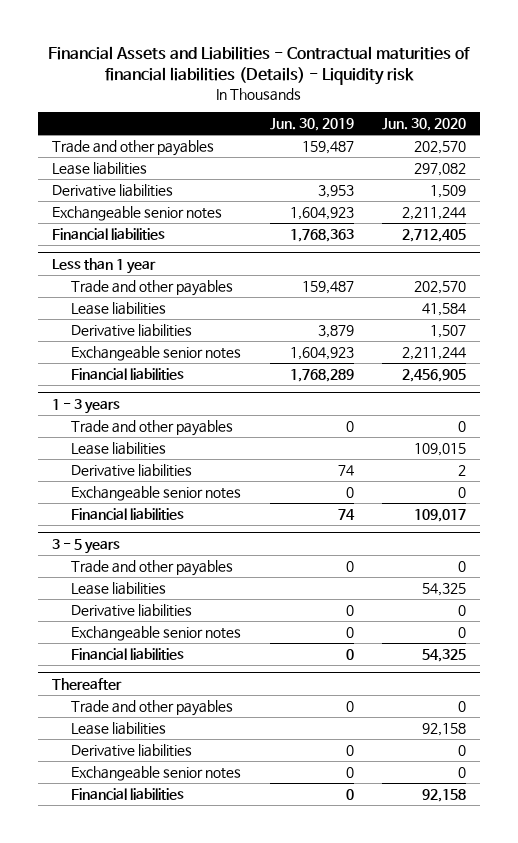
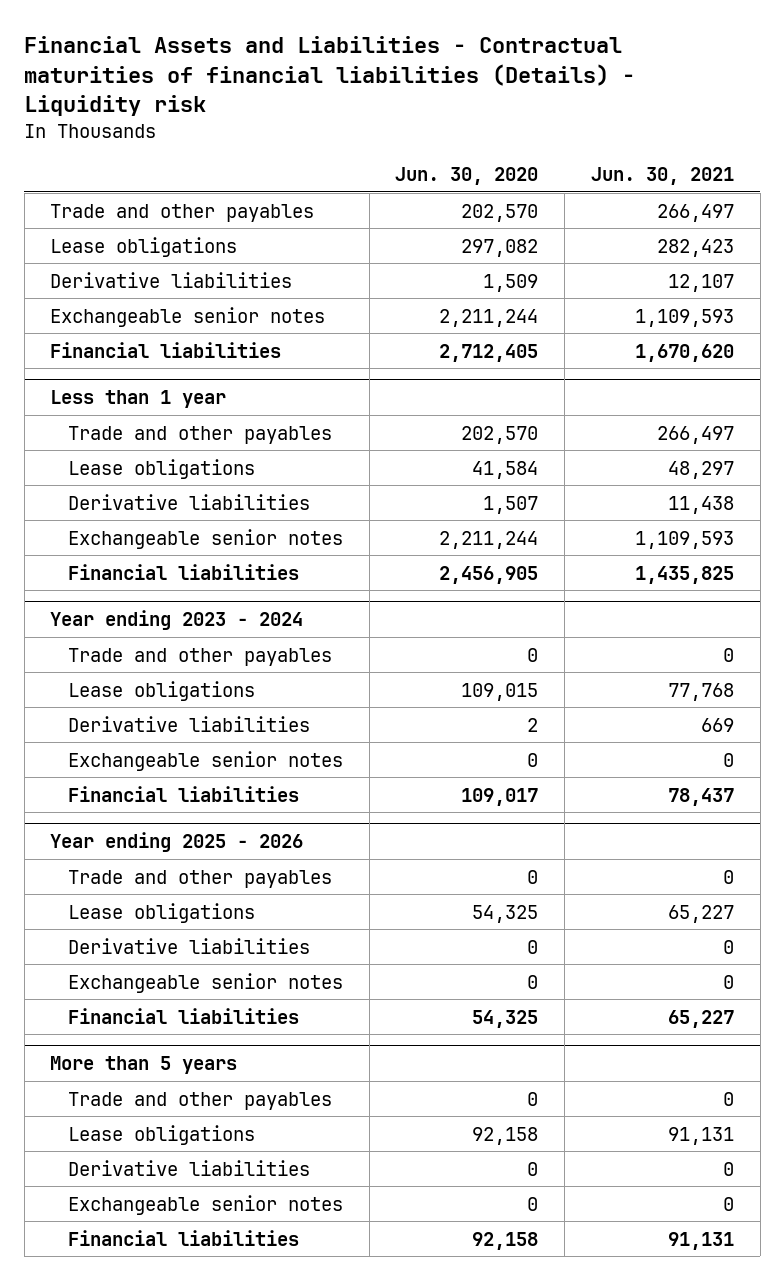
[269,118,354,132] Jun. 30, 2019 -> none
none -> [590,167,734,186] Jun. 30, 2021
[52,161,148,175] Lease liabilities -> [50,236,238,257] Lease obligations
[71,301,167,315] Lease liabilities -> [67,458,255,479] Lease obligations
[52,398,121,414] 1 - 3 years -> [50,610,304,631] Year ending 2023 - 2024
[71,441,167,455] Lease liabilities -> [67,680,255,701] Lease obligations
[52,538,121,554] 3 - 5 years -> [50,832,304,853] Year ending 2025 - 2026
[71,581,167,595] Lease liabilities -> [67,902,255,923] Lease obligations
[52,677,123,690] Thereafter -> [50,1056,238,1075] More than 5 years
[71,721,167,735] Lease liabilities -> [67,1124,255,1145] Lease obligations

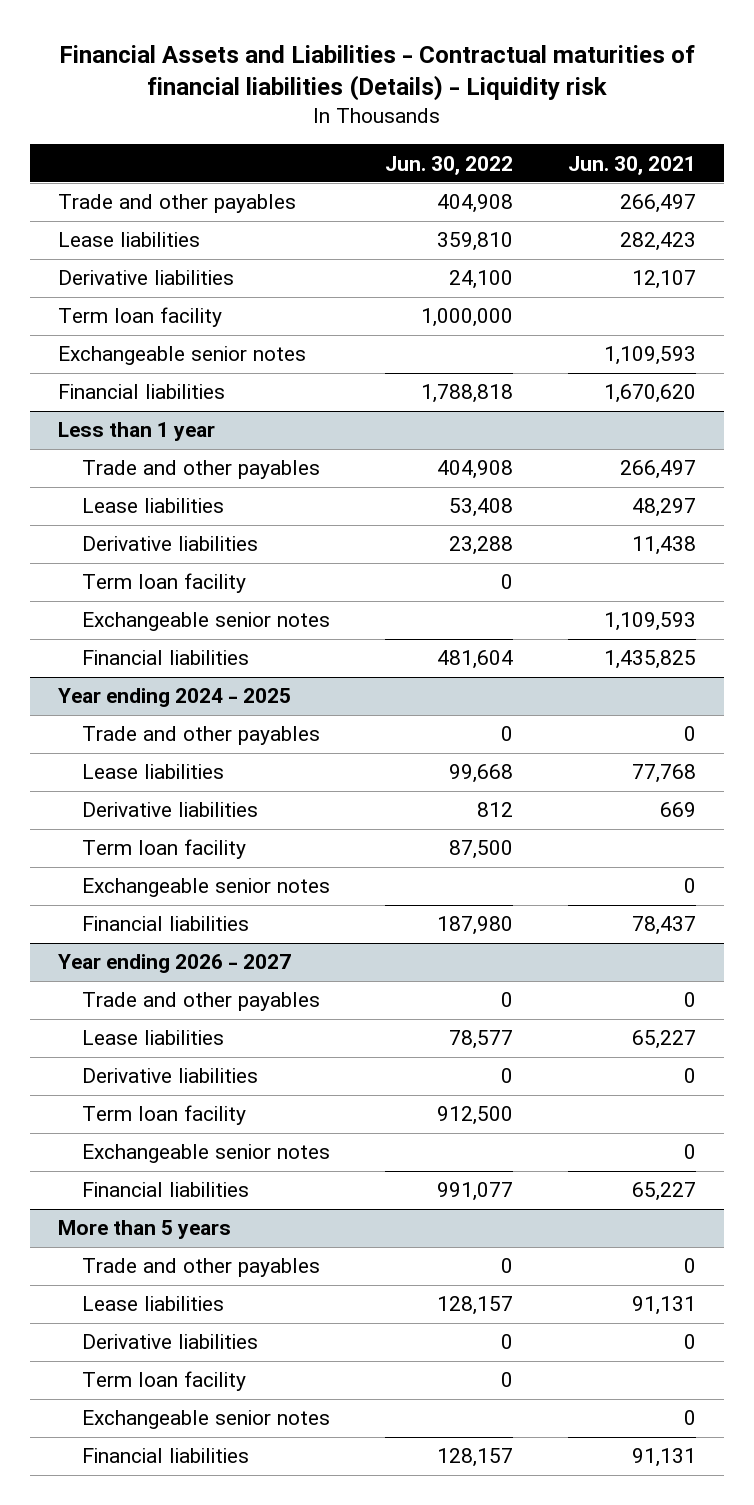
[395,167,539,186] Jun. 30, 2020 -> none
none -> [385,155,514,175] Jun. 30, 2022
[50,236,238,257] Lease obligations -> [57,232,200,248] Lease liabilities
none -> [57,307,222,328] Term loan facility
[67,458,255,479] Lease obligations -> [82,498,225,514] Lease liabilities
none -> [82,573,247,594] Term loan facility
[50,610,304,631] Year ending 2023 - 2024 -> [57,688,291,708] Year ending 2024 - 2025
[67,680,255,701] Lease obligations -> [82,764,225,780] Lease liabilities
none -> [82,839,247,860] Term loan facility
[50,832,304,853] Year ending 2025 - 2026 -> [57,954,291,974] Year ending 2026 - 2027
[67,902,255,923] Lease obligations -> [82,1030,225,1046] Lease liabilities
none -> [82,1105,247,1126] Term loan facility
[67,1124,255,1145] Lease obligations -> [82,1296,225,1312] Lease liabilities
none -> [82,1371,247,1392] Term loan facility

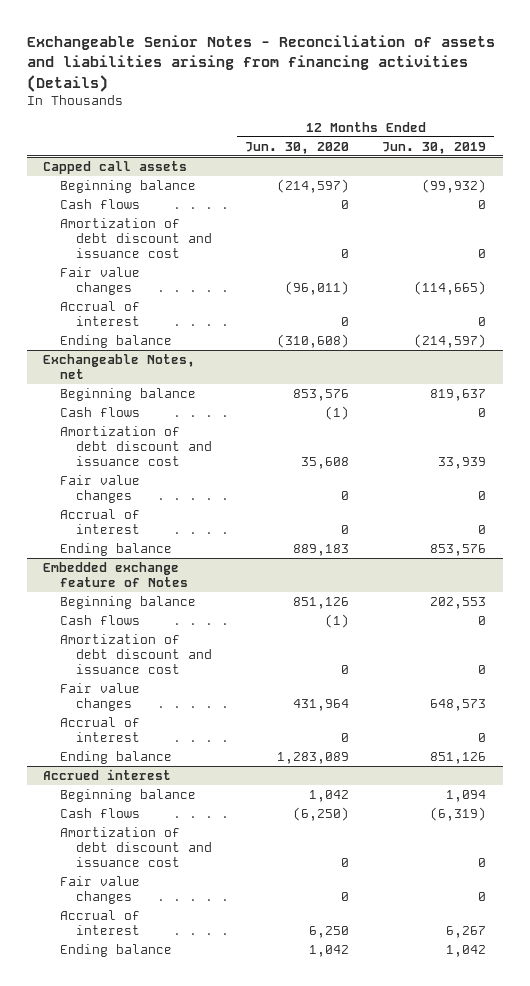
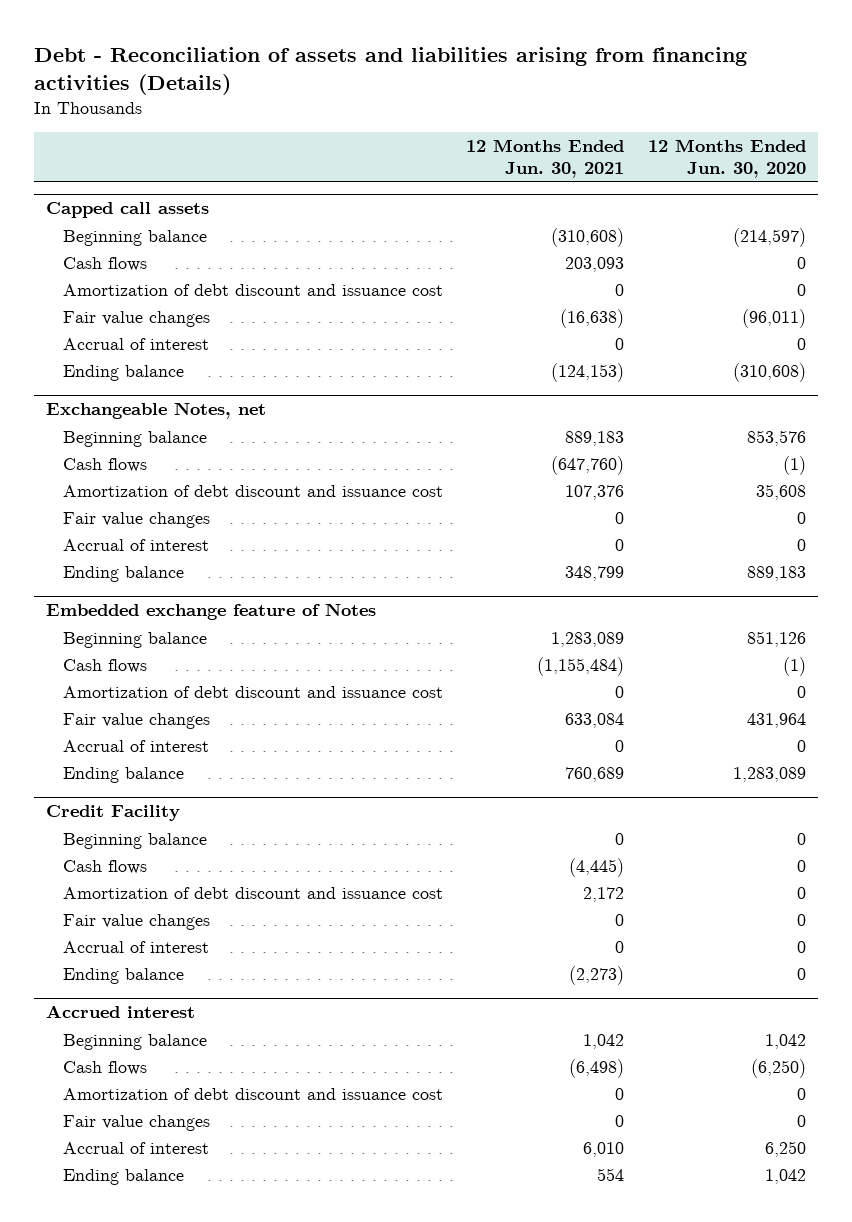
[26,35,495,92] Exchangeable Senior Notes - Reconciliation of assets and liabilities arising from financing activities (Details) -> [34,47,748,95] Debt - Reconciliation of assets and liabilities arising from financing activities (Details)
[382,141,487,154] Jun. 30, 2019 -> none
none -> [466,138,625,179] 12 Months Ended Jun. 30, 2021
none -> [46,805,181,822] Credit Facility
none -> [62,832,207,849] Beginning balance
none -> [62,859,147,874] Cash flows
none -> [62,886,443,899] Amortization of debt discount and issuance cost
none -> [62,913,210,930] Fair value changes
none -> [62,940,209,953] Accrual of interest
none -> [62,967,184,984] Ending balance

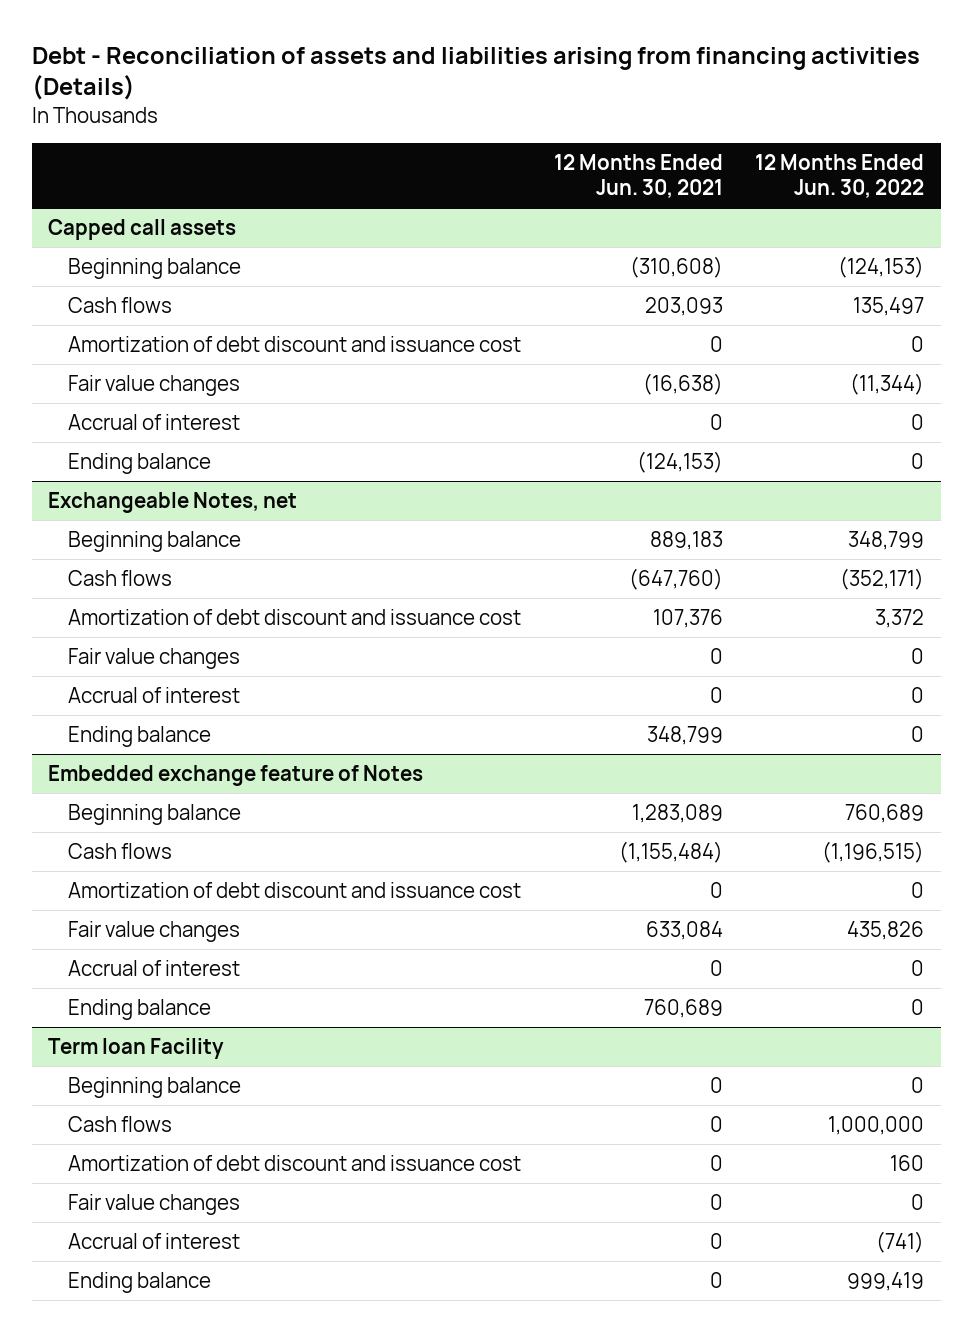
[647,138,806,179] 12 Months Ended Jun. 30, 2020 -> none
none -> [755,154,925,198] 12 Months Ended Jun. 30, 2022
[46,805,181,822] Credit Facility -> [48,1038,225,1060] Term loan Facility
[62,886,443,899] Amortization of debt discount and issuance cost -> none
[62,913,210,930] Fair value changes -> none
[62,940,209,953] Accrual of interest -> none
[62,967,184,984] Ending balance -> none
[46,1005,196,1019] Accrued interest -> none
[62,1033,207,1050] Beginning balance -> none
[62,1060,147,1075] Cash flows -> none
[569,857,625,877] (4,445) -> [709,1116,723,1133] 0
[583,1141,625,1157] 6,010 -> [709,1233,723,1250] 0
[597,1167,625,1181] 554 -> [709,1272,723,1289] 0

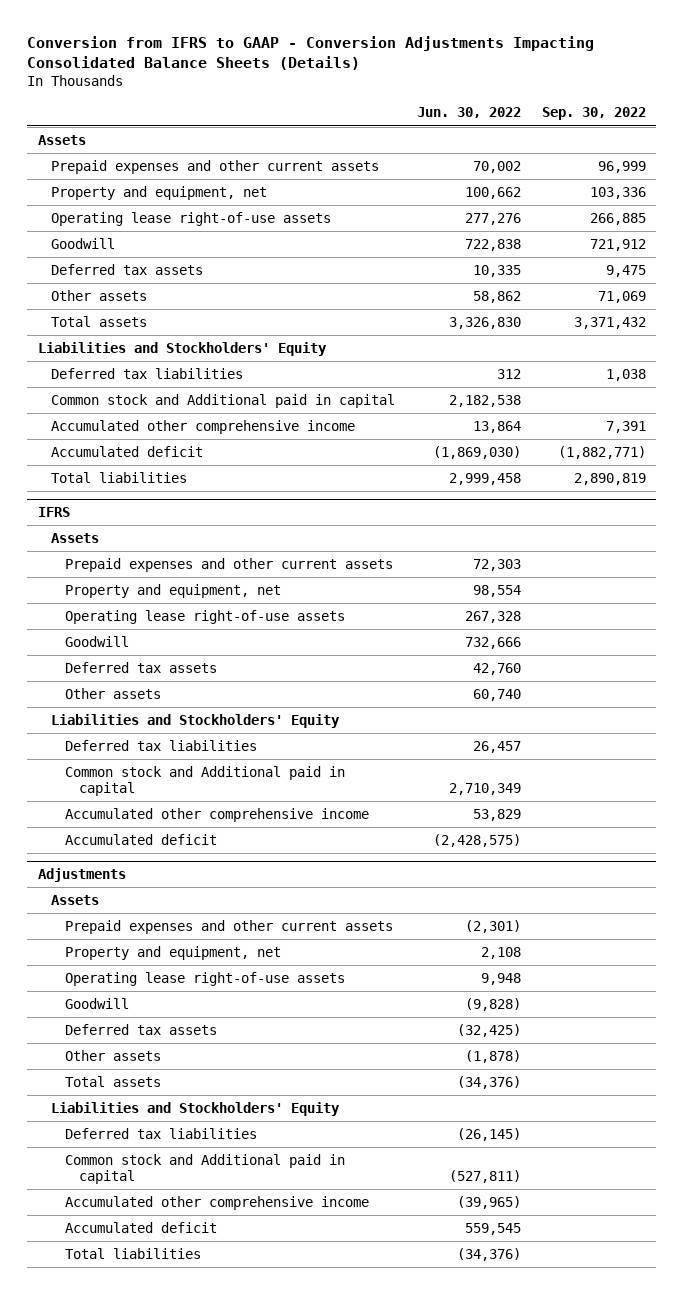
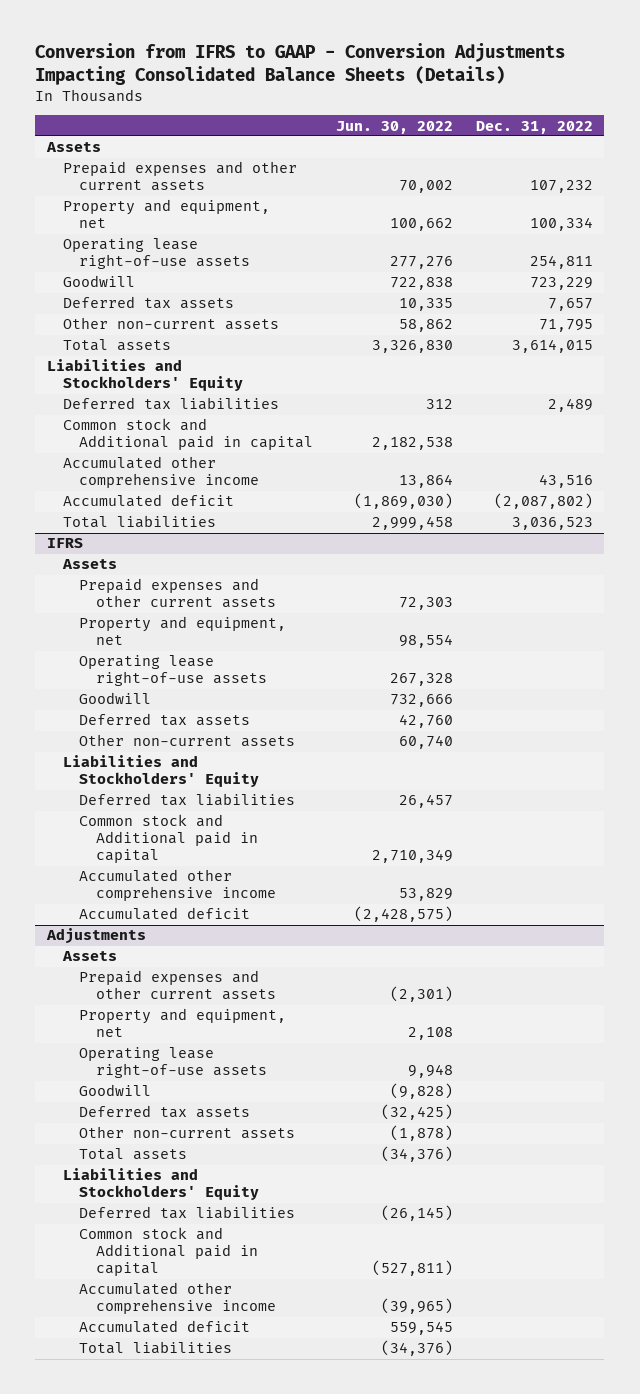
[541,107,646,121] Sep. 30, 2022 -> none
none -> [476,120,594,134] Dec. 31, 2022
[51,290,148,302] Other assets -> [63,317,280,331] Other non-current assets
[65,688,162,700] Other assets -> [79,734,296,748] Other non-current assets
[65,1050,162,1062] Other assets -> [79,1126,296,1140] Other non-current assets

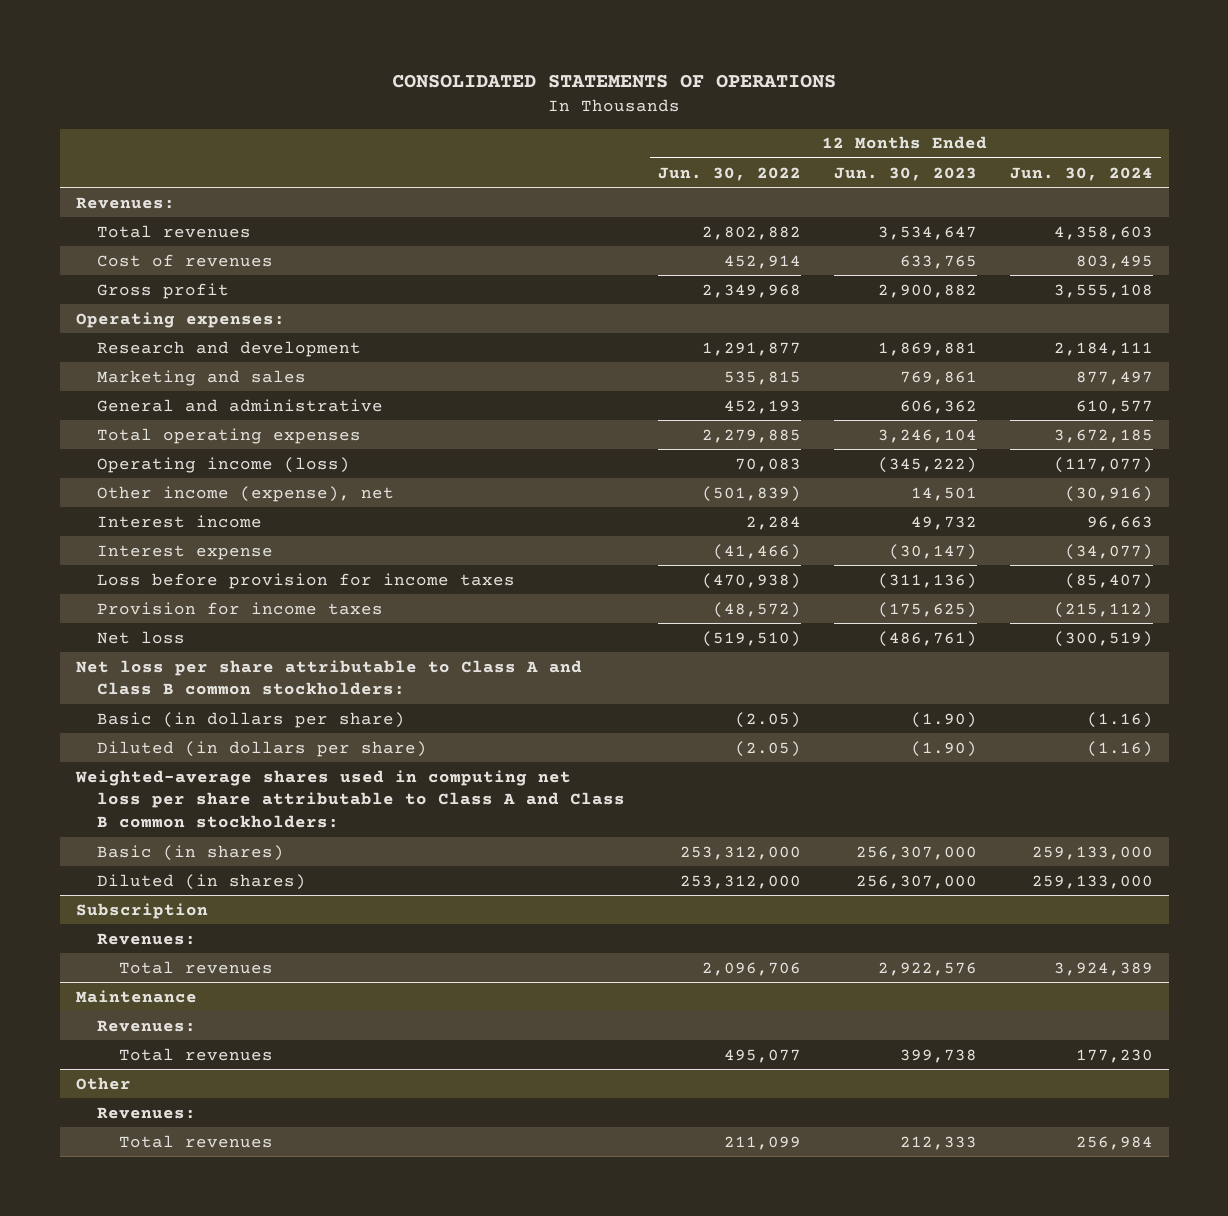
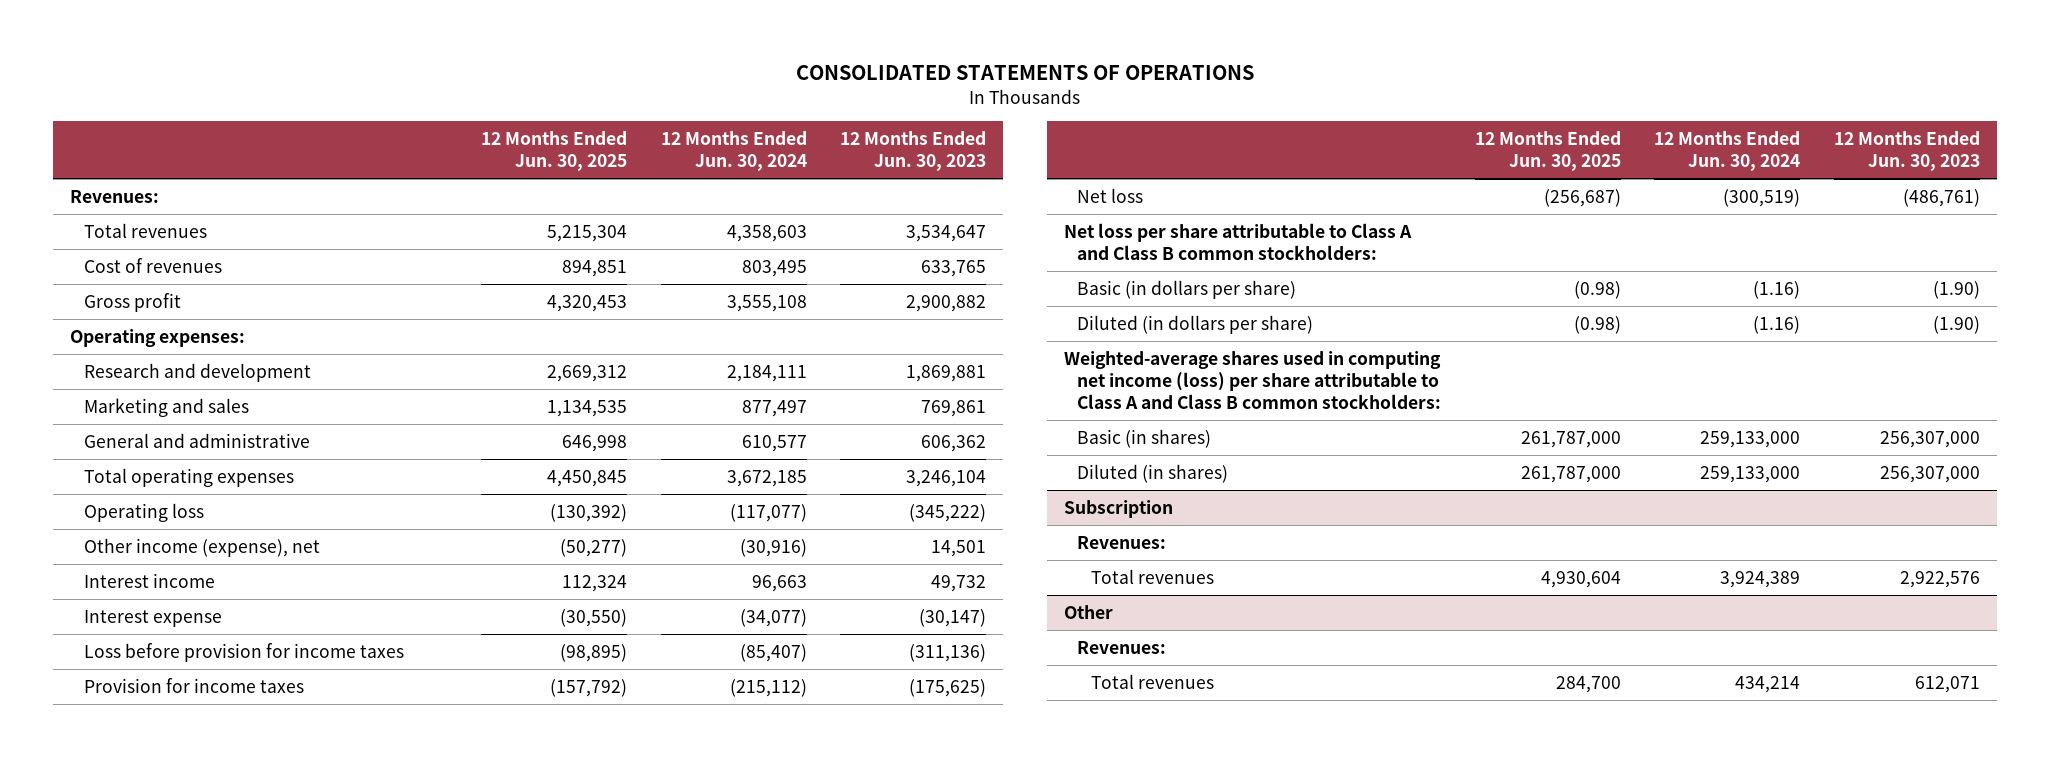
[658,166,802,181] Jun. 30, 2022 -> none
none -> [481,131,628,172] 12 Months Ended Jun. 30, 2025
[97,456,351,473] Operating income (loss) -> [83,502,204,522] Operating loss
[74,769,626,829] Weighted-average shares used in computing net loss per share attributable to Class A and Class B common stockholders: -> [1063,350,1442,409] Weighted-average shares used in computing net income (loss) per share attributable to Class A and Class B common stockholders:
[75,989,197,1003] Maintenance -> none
[97,1019,197,1032] Revenues: -> none
[118,1047,273,1061] Total revenues -> none
[899,1135,977,1150] 212,333 -> [1914,675,1980,693] 612,071
[1075,1135,1153,1150] 256,984 -> [1735,675,1801,693] 434,214

